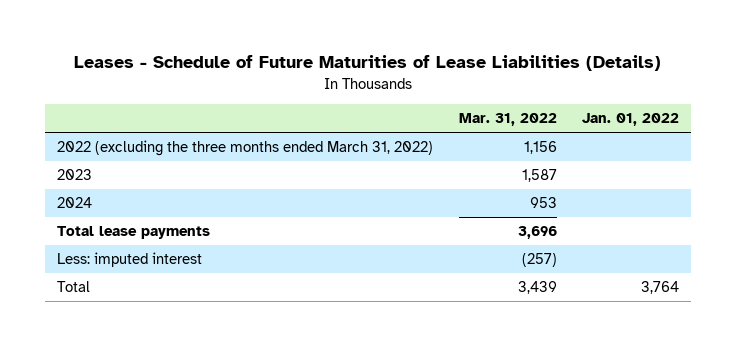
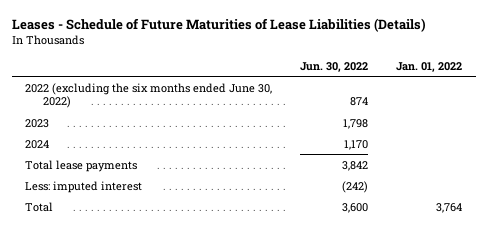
[458,113,557,127] Mar. 31, 2022 -> none
none -> [300,61,369,72] Jun. 30, 2022
[57,140,434,157] 2022 (excluding the three months ended March 31, 2022) -> [25,82,273,109] 2022 (excluding the six months ended June 30, 2022)

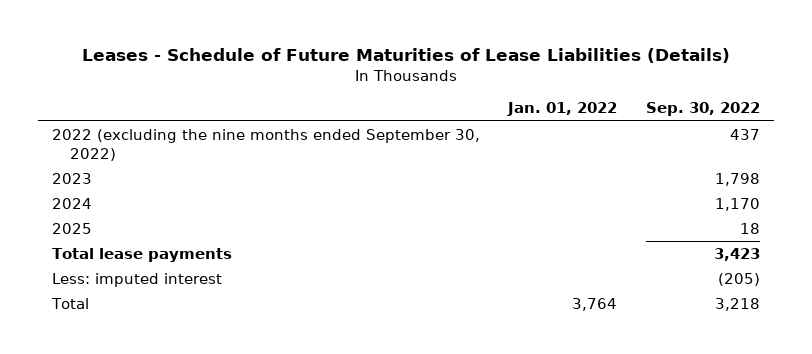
[300,61,369,72] Jun. 30, 2022 -> none
none -> [645,102,760,117] Sep. 30, 2022
[25,82,273,109] 2022 (excluding the six months ended June 30, 2022) -> [52,129,481,161] 2022 (excluding the nine months ended September 30, 2022)
none -> [52,223,93,235] 2025

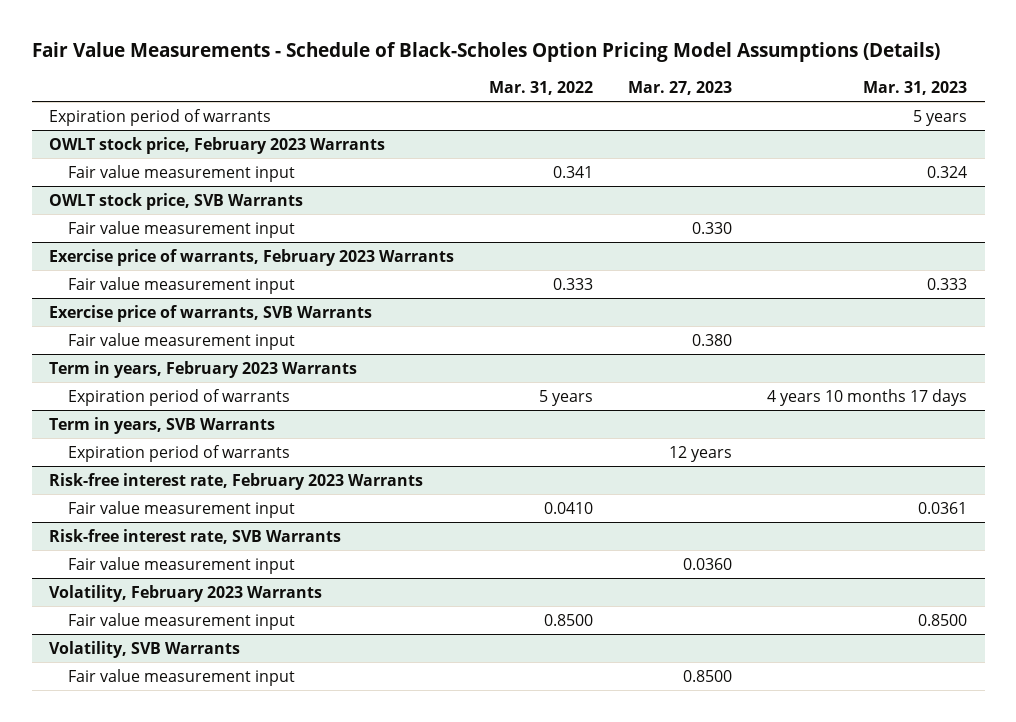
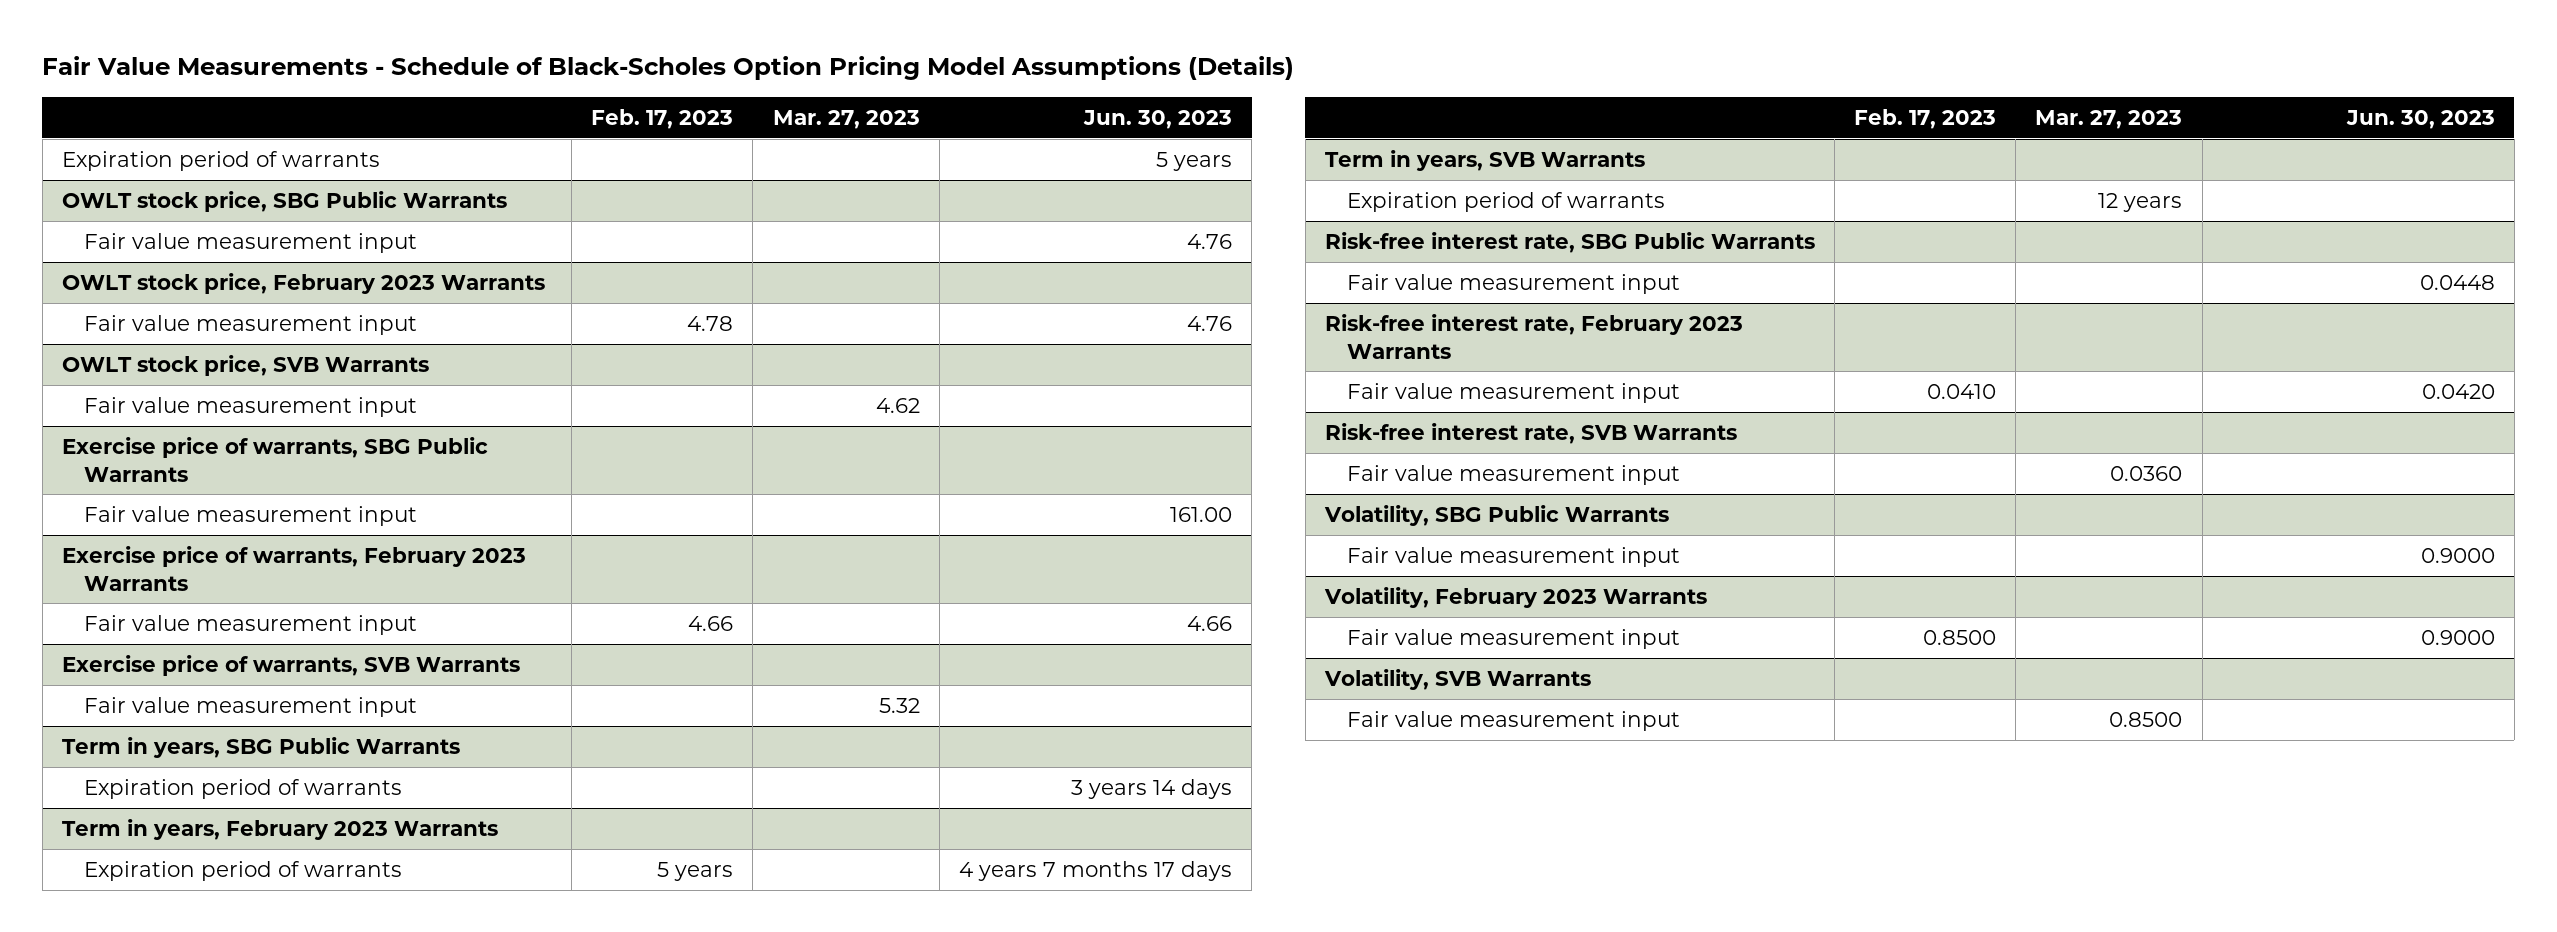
[489,81,594,96] Mar. 31, 2022 -> none
[863,81,968,96] Mar. 31, 2023 -> none
none -> [591,108,734,129] Feb. 17, 2023
none -> [1082,109,1232,129] Jun. 30, 2023
none -> [61,190,507,212] OWLT stock price, SBG Public Warrants
none -> [84,232,418,253] Fair value measurement input
[692,221,733,234] 0.330 -> [875,397,920,413] 4.62
none -> [61,436,488,482] Exercise price of warrants, SBG Public Warrants
none -> [84,505,418,526] Fair value measurement input
[692,333,733,346] 0.380 -> [878,697,920,713] 5.32
none -> [61,736,460,758] Term in years, SBG Public Warrants
none -> [84,778,403,799] Expiration period of warrants
none -> [1324,231,1815,253] Risk-free interest rate, SBG Public Warrants
none -> [1347,273,1681,294] Fair value measurement input
none -> [1323,504,1669,526] Volatility, SBG Public Warrants
none -> [1347,546,1681,567] Fair value measurement input

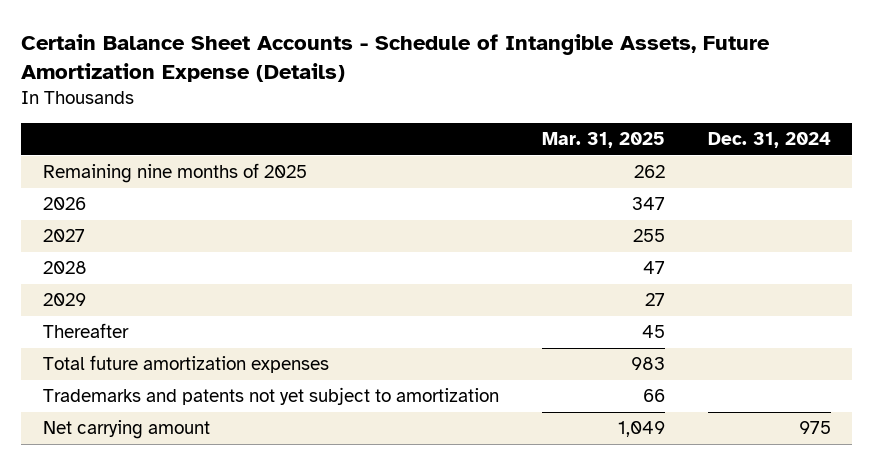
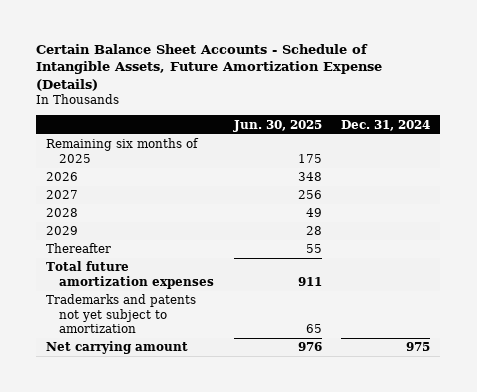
[541,132,665,149] Mar. 31, 2025 -> none
none -> [232,119,322,132] Jun. 30, 2025
[42,163,307,184] Remaining nine months of 2025 -> [46,138,200,163] Remaining six months of 2025

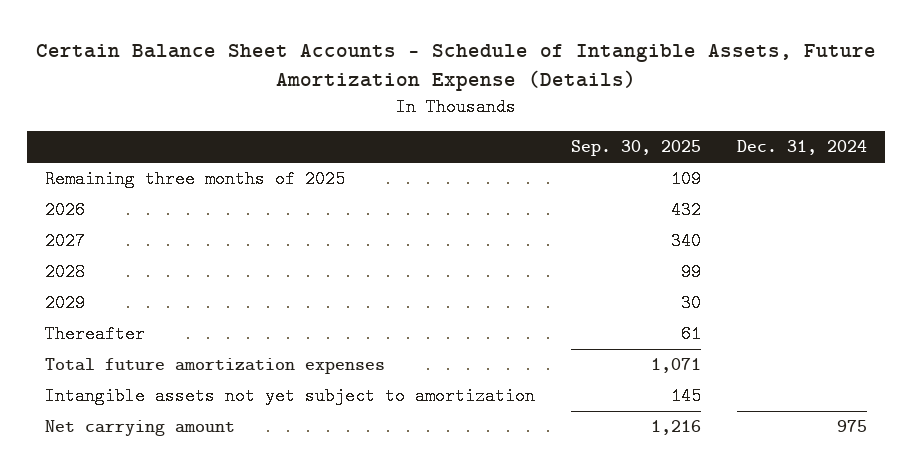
[232,119,322,132] Jun. 30, 2025 -> none
none -> [571,140,702,157] Sep. 30, 2025
[46,138,200,163] Remaining six months of 2025 -> [45,170,346,189] Remaining three months of 2025
[46,294,197,334] Trademarks and patents not yet subject to amortization -> [45,387,536,406] Intangible assets not yet subject to amortization

